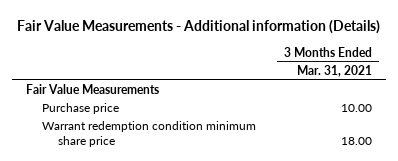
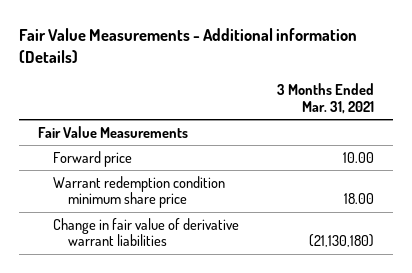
[42,103,120,115] Purchase price -> [52,150,132,167] Forward price
none -> [52,217,239,247] Change in fair value of derivative warrant liabilities

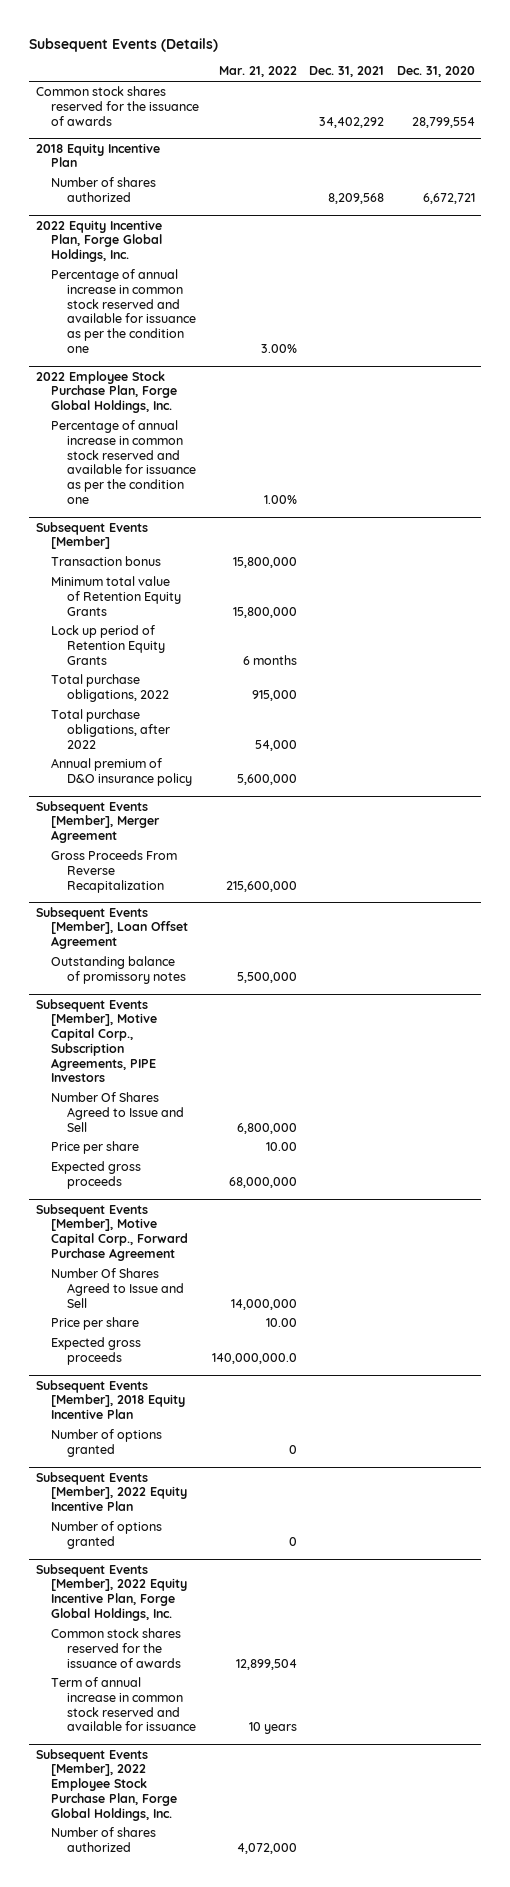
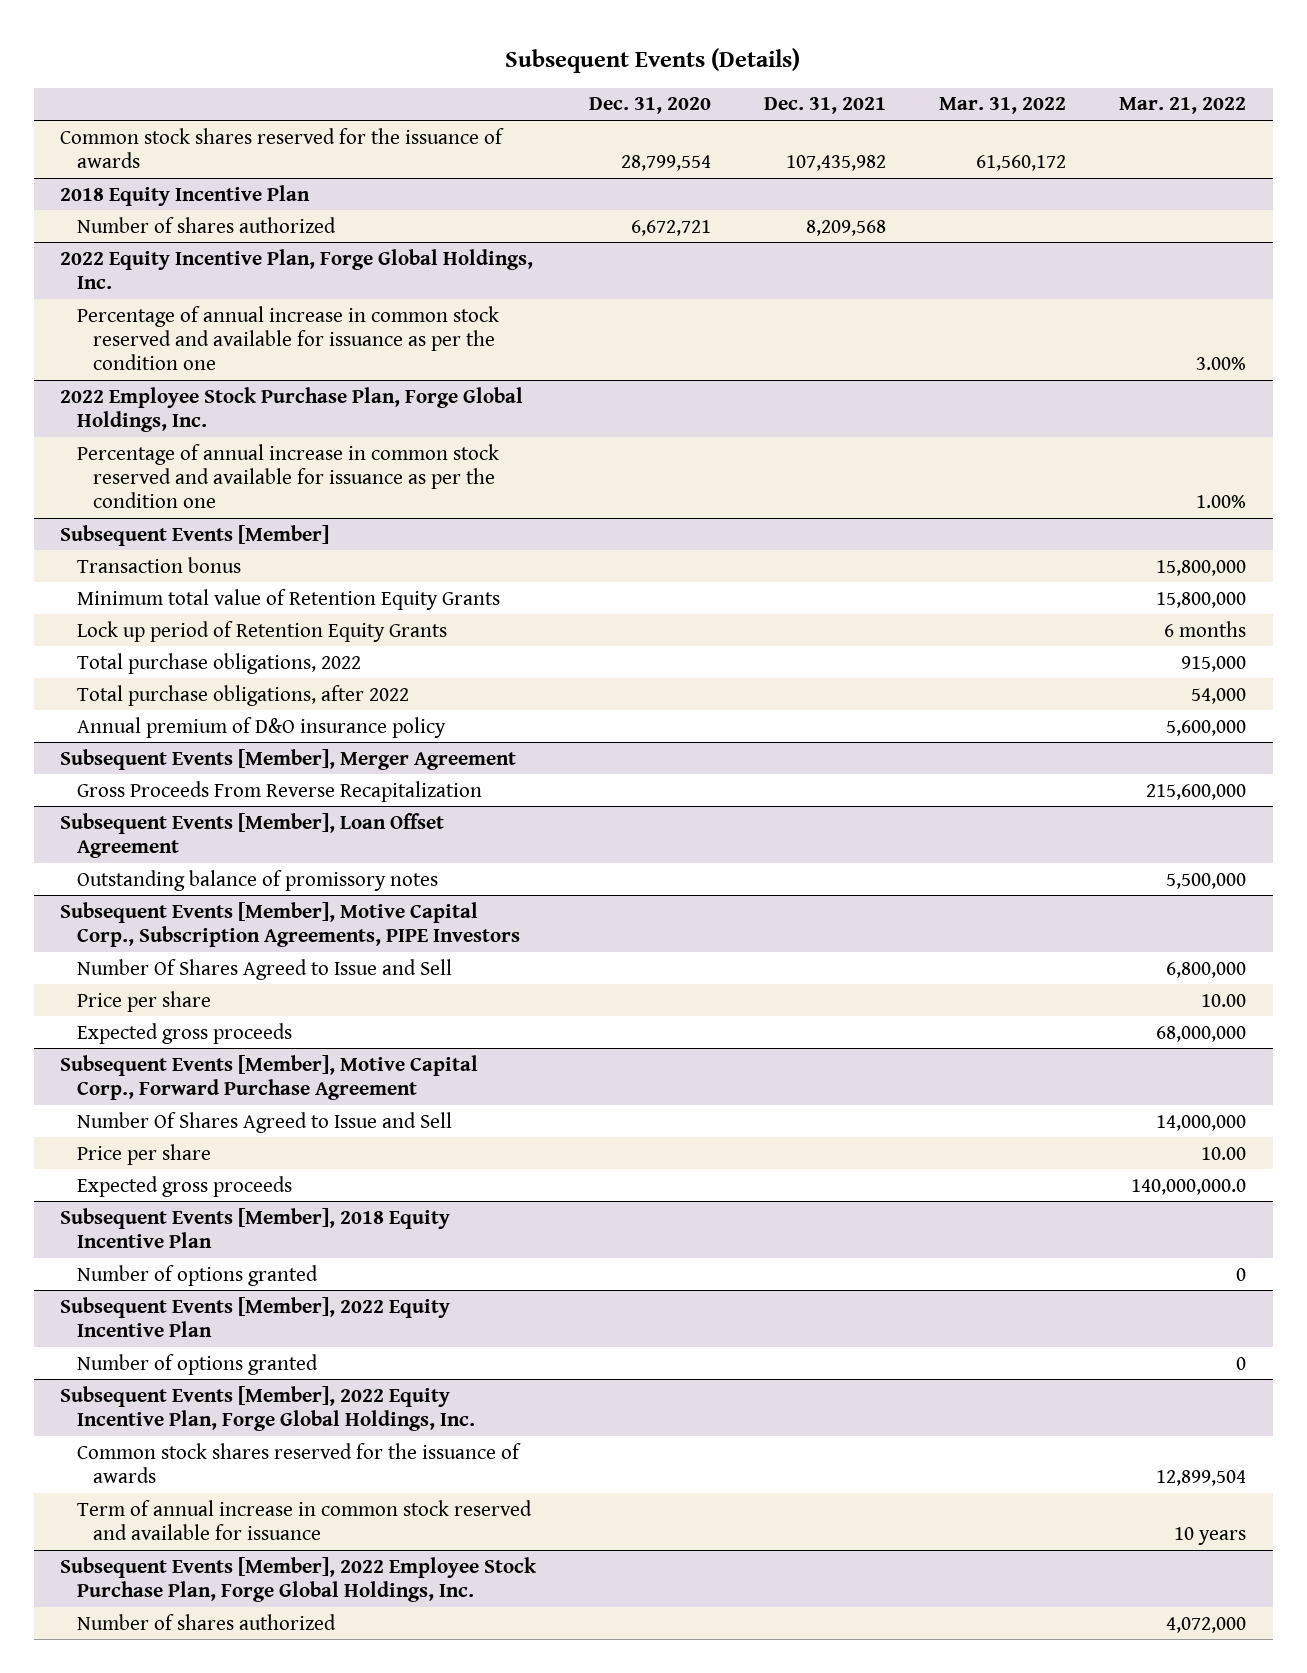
none -> [939,97,1067,115] Mar. 31, 2022
[319,116,385,128] 34,402,292 -> [786,155,887,172] 107,435,982

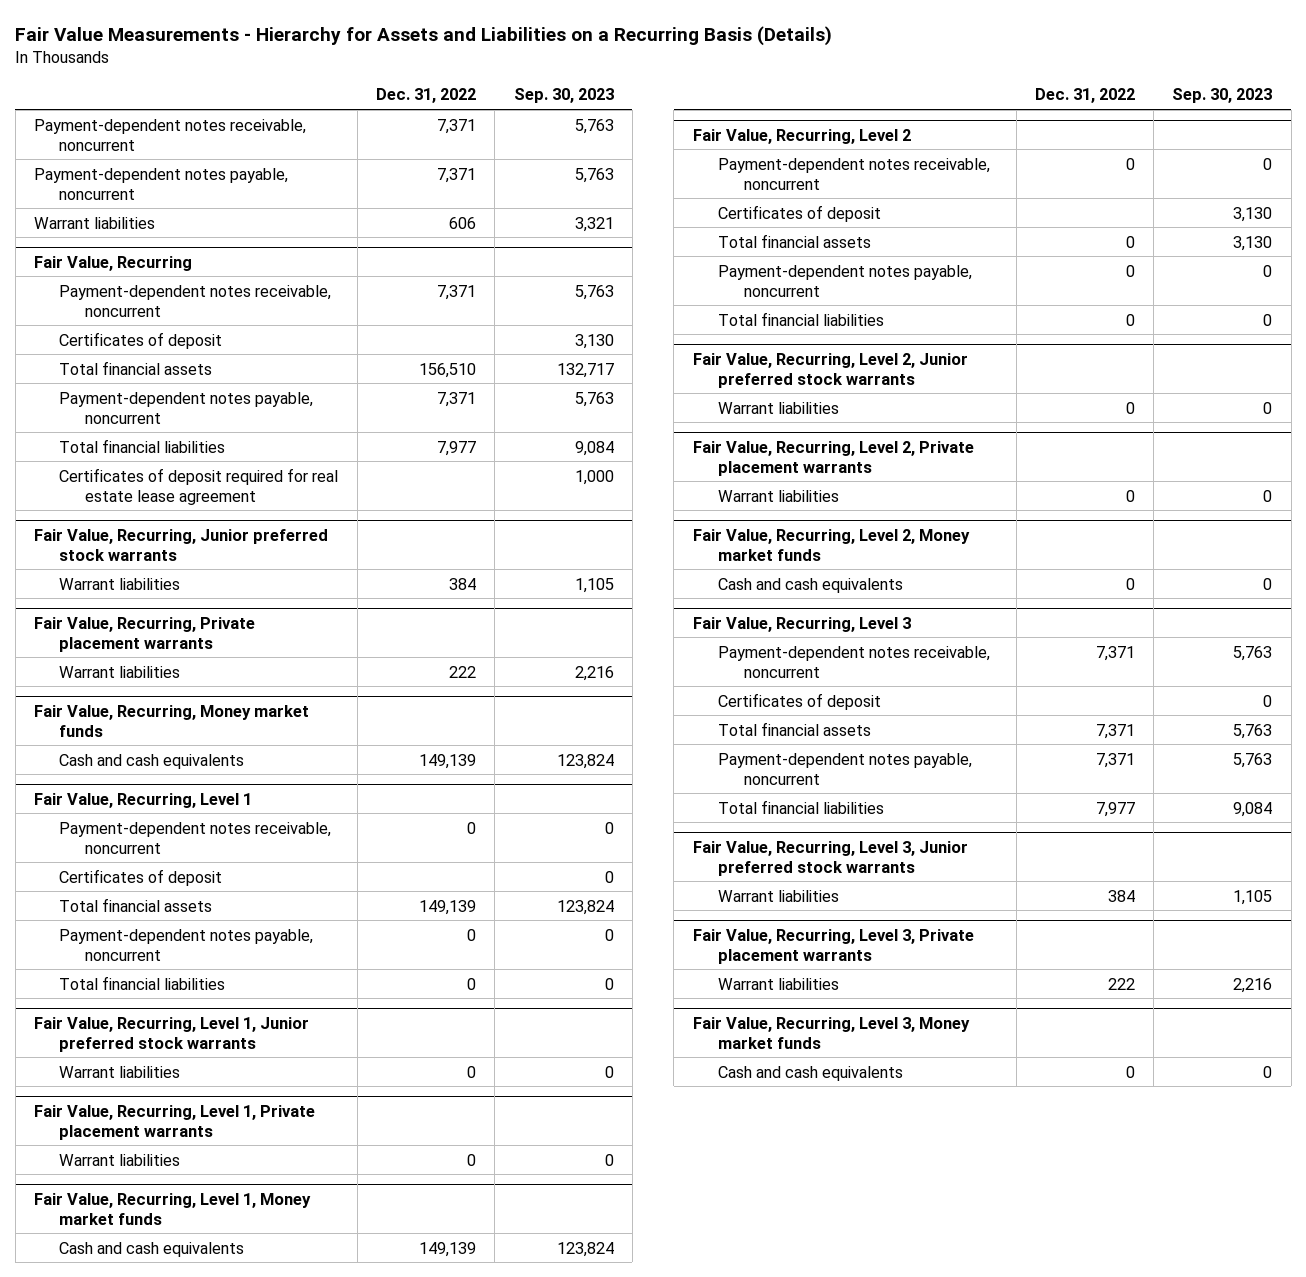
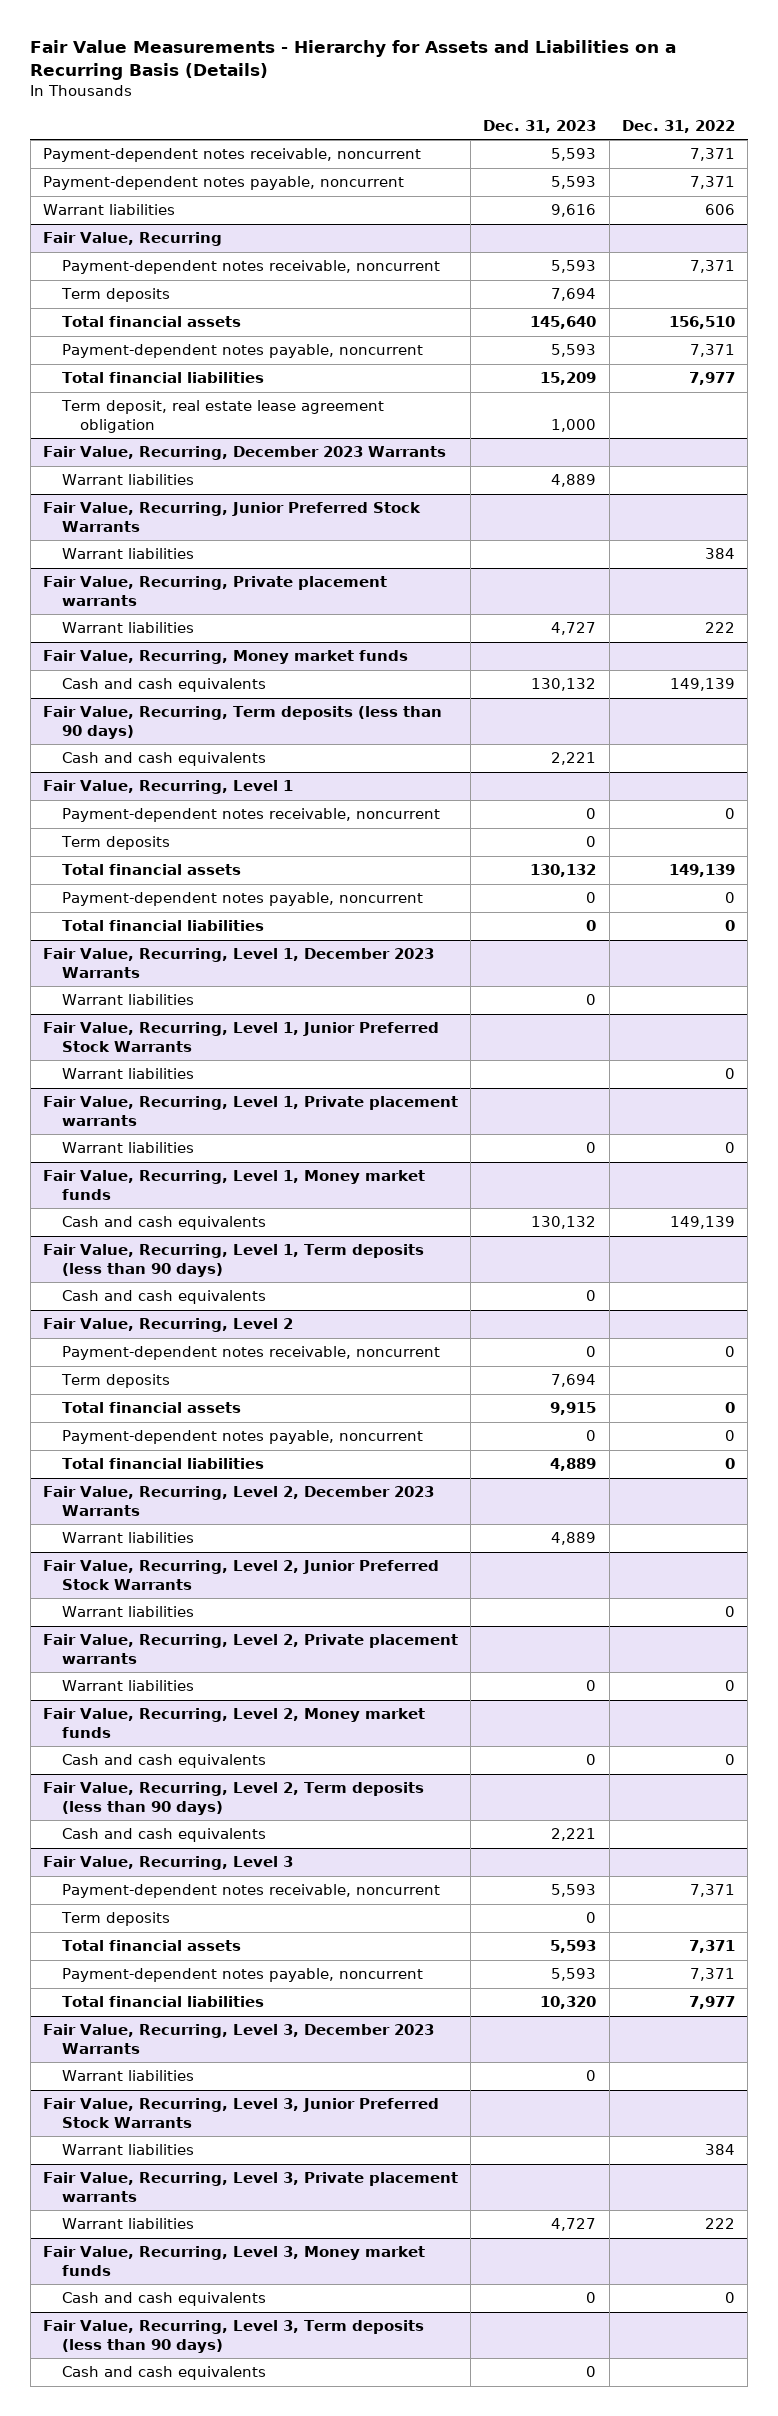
[513,88,614,104] Sep. 30, 2023 -> none
none -> [483,119,597,133] Dec. 31, 2023
[59,331,223,349] Certificates of deposit -> [60,288,170,303] Term deposits
[59,467,339,505] Certificates of deposit required for real estate lease agreement -> none
none -> [60,400,384,433] Term deposit, real estate lease agreement obligation
none -> [42,446,446,461] Fair Value, Recurring, December 2023 Warrants
none -> [61,474,194,486] Warrant liabilities
[33,528,328,561] Fair Value, Recurring, Junior preferred stock warrants -> [42,502,421,532] Fair Value, Recurring, Junior Preferred Stock Warrants
none -> [42,706,442,739] Fair Value, Recurring, Term deposits (less than 90 days)
none -> [61,752,266,767] Cash and cash equivalents
[59,868,223,886] Certificates of deposit -> [60,836,170,851] Term deposits
none -> [42,948,434,978] Fair Value, Recurring, Level 1, December 2023 Warrants
none -> [61,994,194,1006] Warrant liabilities
[33,1016,309,1052] Fair Value, Recurring, Level 1, Junior preferred stock warrants -> [42,1022,439,1052] Fair Value, Recurring, Level 1, Junior Preferred Stock Warrants
none -> [42,1244,424,1277] Fair Value, Recurring, Level 1, Term deposits (less than 90 days)
none -> [61,1290,266,1305] Cash and cash equivalents
[718,204,882,222] Certificates of deposit -> [60,1374,170,1389] Term deposits
none -> [42,1486,434,1516] Fair Value, Recurring, Level 2, December 2023 Warrants
none -> [61,1532,194,1544] Warrant liabilities
[692,352,968,388] Fair Value, Recurring, Level 2, Junior preferred stock warrants -> [42,1560,439,1590] Fair Value, Recurring, Level 2, Junior Preferred Stock Warrants
none -> [42,1782,424,1815] Fair Value, Recurring, Level 2, Term deposits (less than 90 days)
none -> [61,1828,266,1843] Cash and cash equivalents
[718,692,882,710] Certificates of deposit -> [60,1912,170,1927] Term deposits
none -> [42,2024,434,2054] Fair Value, Recurring, Level 3, December 2023 Warrants
none -> [61,2070,194,2082] Warrant liabilities
[692,840,968,876] Fair Value, Recurring, Level 3, Junior preferred stock warrants -> [42,2098,439,2128] Fair Value, Recurring, Level 3, Junior Preferred Stock Warrants
none -> [42,2320,424,2353] Fair Value, Recurring, Level 3, Term deposits (less than 90 days)
none -> [61,2366,266,2381] Cash and cash equivalents

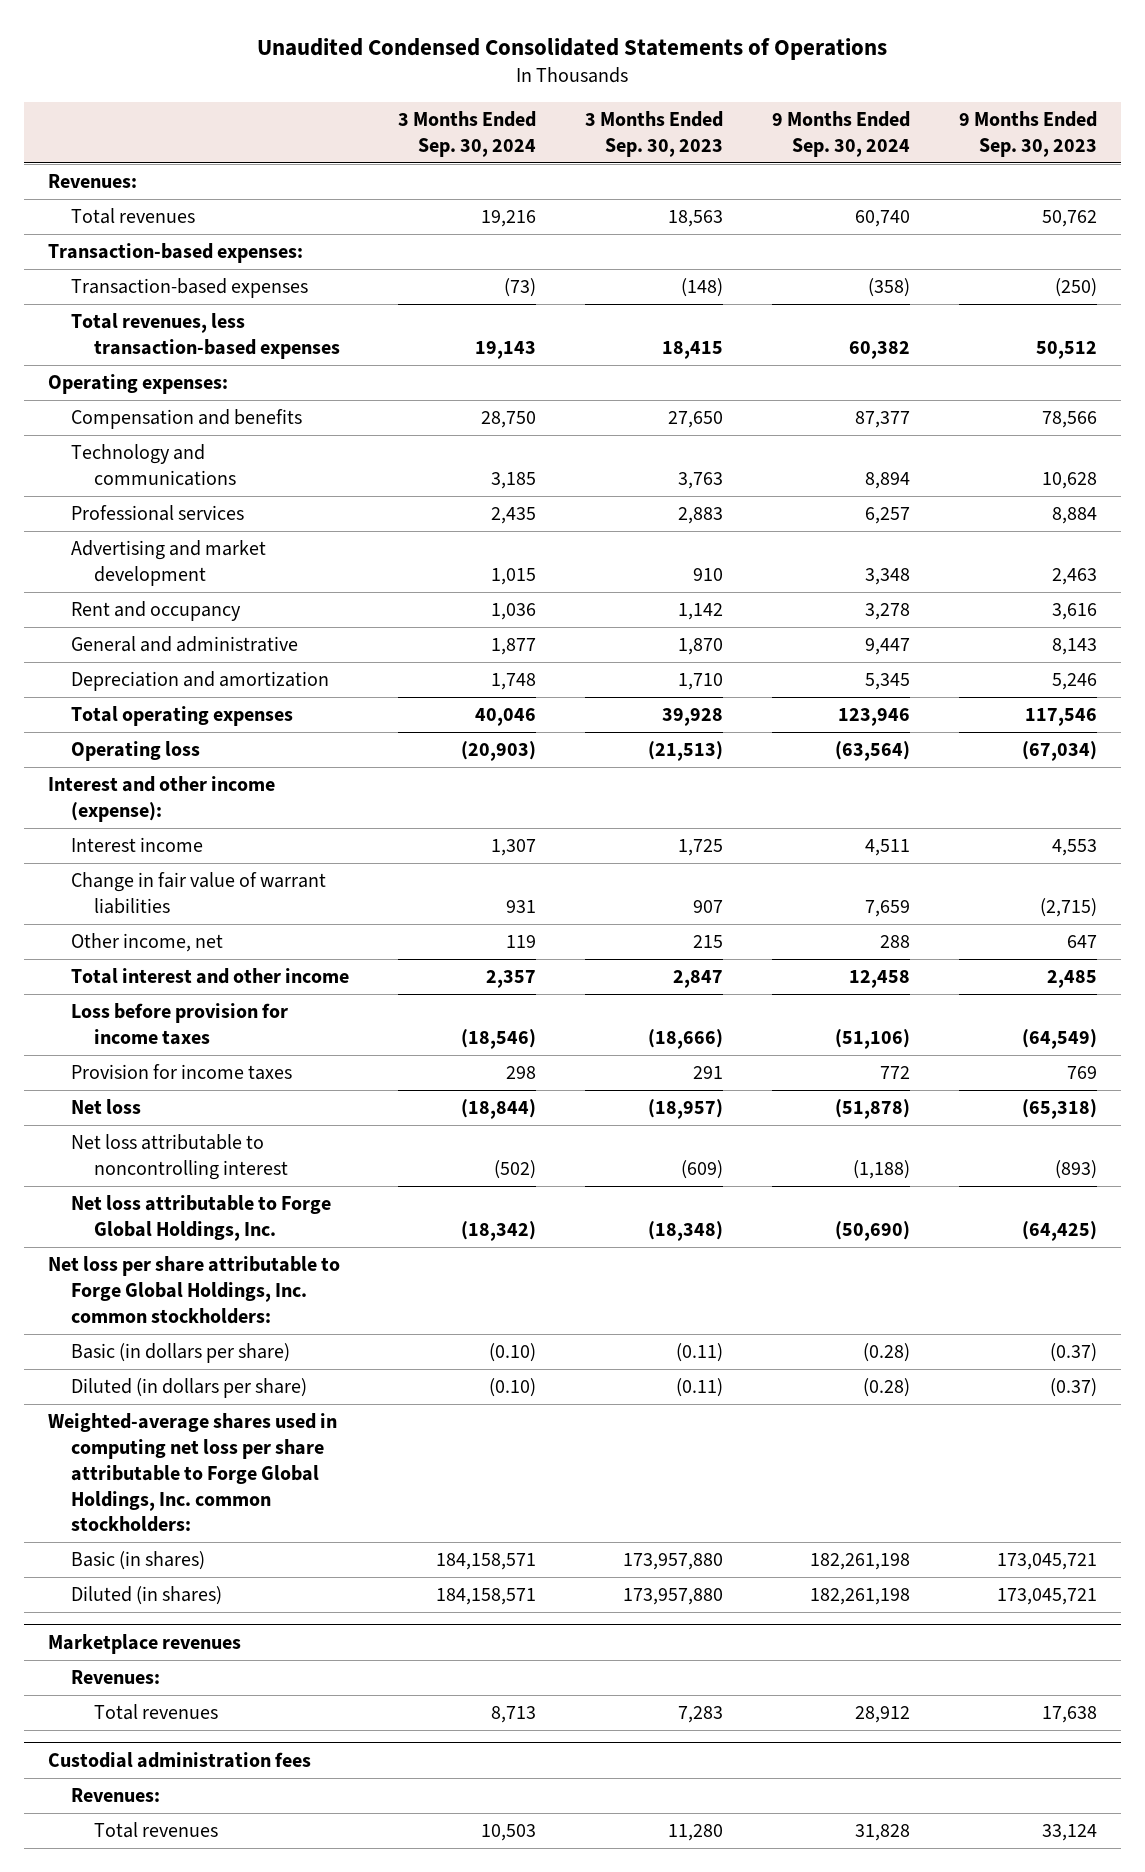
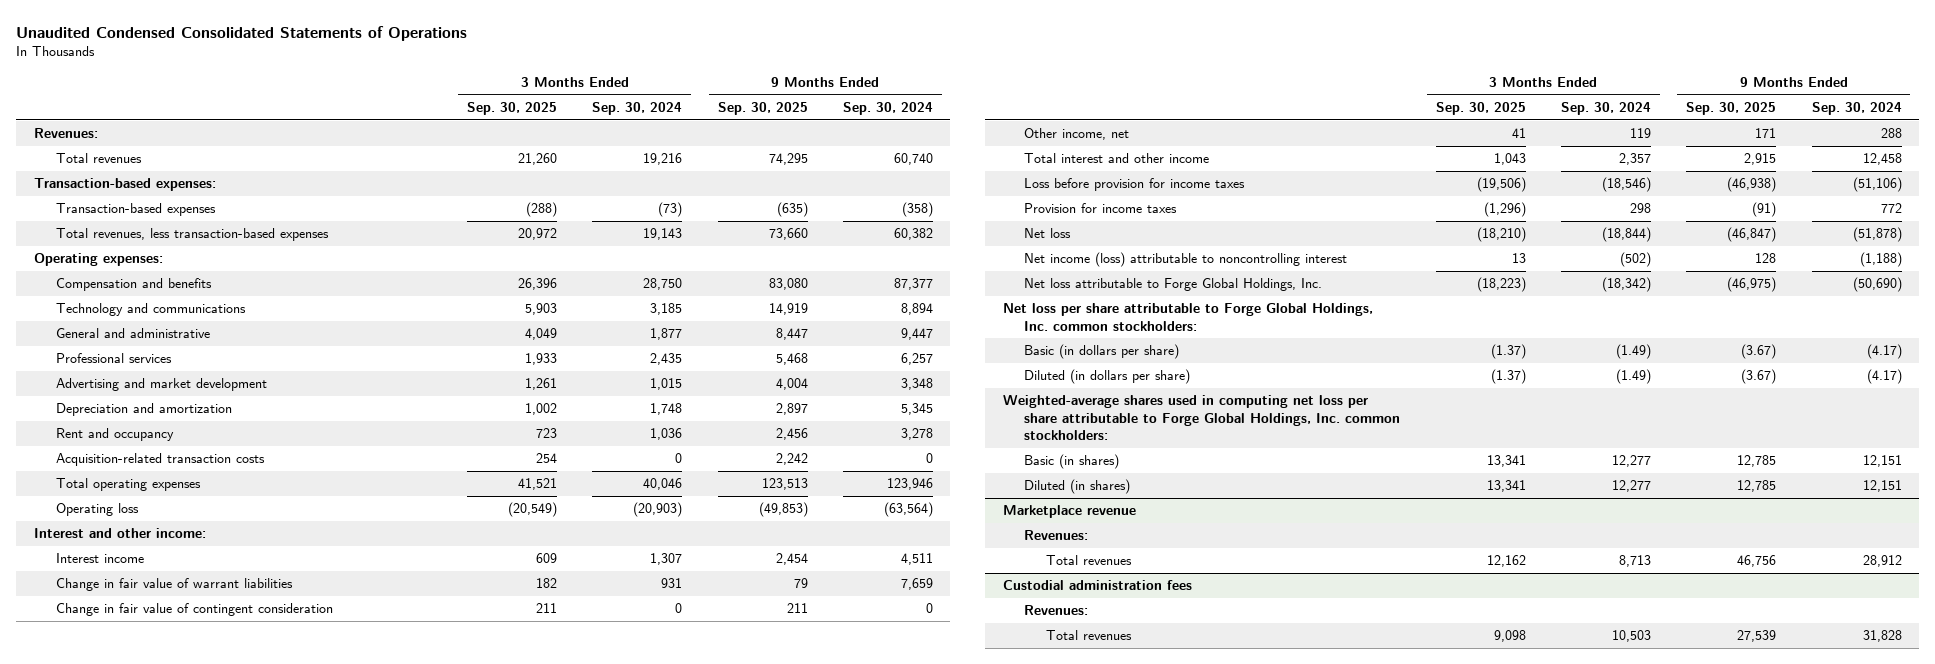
[584,110,723,157] 3 Months Ended Sep. 30, 2023 -> none
[958,110,1097,157] 9 Months Ended Sep. 30, 2023 -> none
none -> [467,101,558,115] Sep. 30, 2025
none -> [717,101,808,115] Sep. 30, 2025
[70,636,298,653] General and administrative -> [55,328,210,339] General and administrative
[70,601,241,622] Rent and occupancy -> [55,428,174,442] Rent and occupancy
none -> [55,453,265,467] Acquisition-related transaction costs
[48,776,276,822] Interest and other income (expense): -> [33,528,206,539] Interest and other income:
none -> [55,603,333,617] Change in fair value of contingent consideration
[70,1134,288,1180] Net loss attributable to noncontrolling interest -> [1024,252,1348,268] Net income (loss) attributable to noncontrolling interest
[488,1343,536,1363] (0.10) -> [1616,344,1652,360] (1.49)
[862,1343,910,1363] (0.28) -> [1866,344,1902,360] (4.17)
[488,1378,536,1398] (0.10) -> [1616,369,1652,385] (1.49)
[862,1378,910,1398] (0.28) -> [1866,369,1902,385] (4.17)
[435,1553,536,1571] 184,158,571 -> [1612,455,1652,468] 12,277
[809,1553,910,1571] 182,261,198 -> [1862,455,1902,468] 12,151
[435,1588,536,1606] 184,158,571 -> [1612,480,1652,493] 12,277
[809,1588,910,1606] 182,261,198 -> [1862,480,1902,493] 12,151
[48,1634,242,1655] Marketplace revenues -> [1002,505,1136,519] Marketplace revenue

